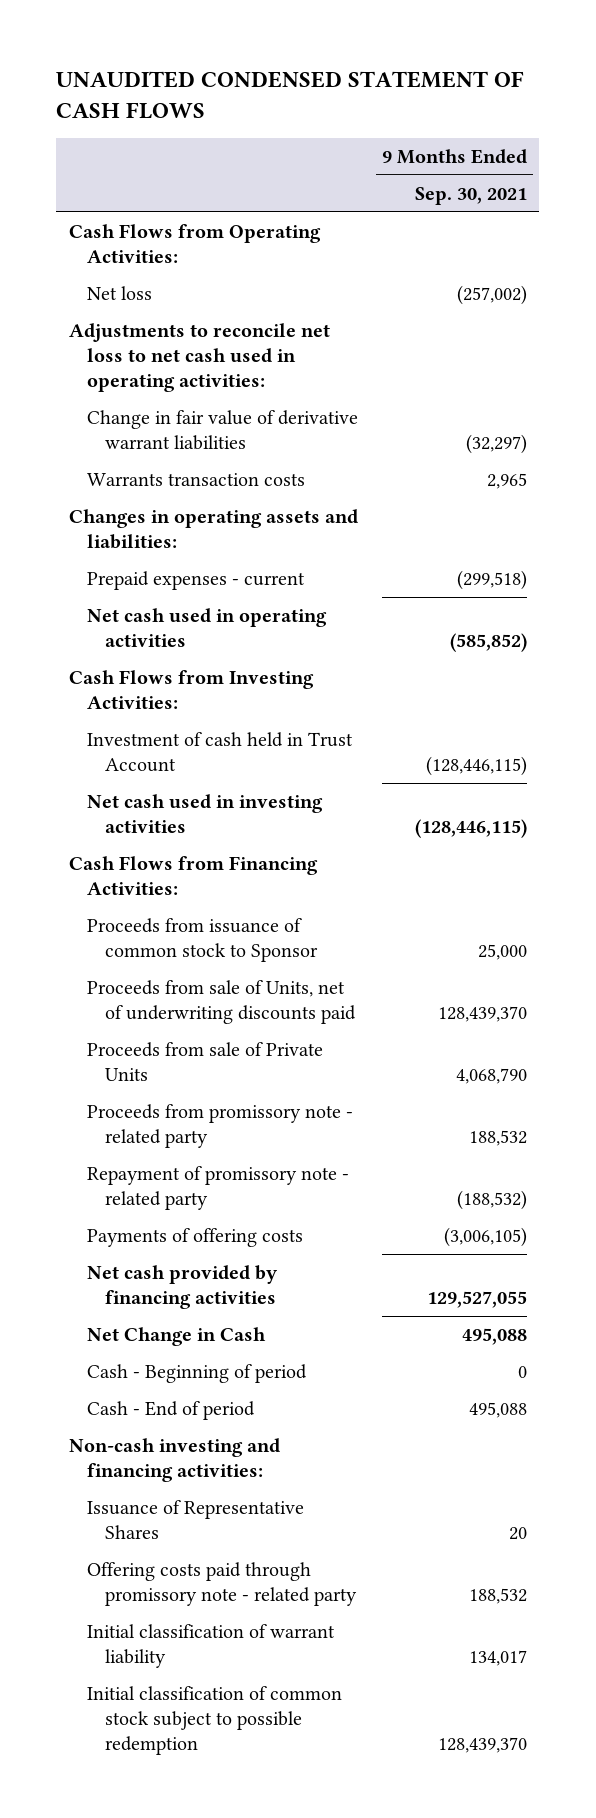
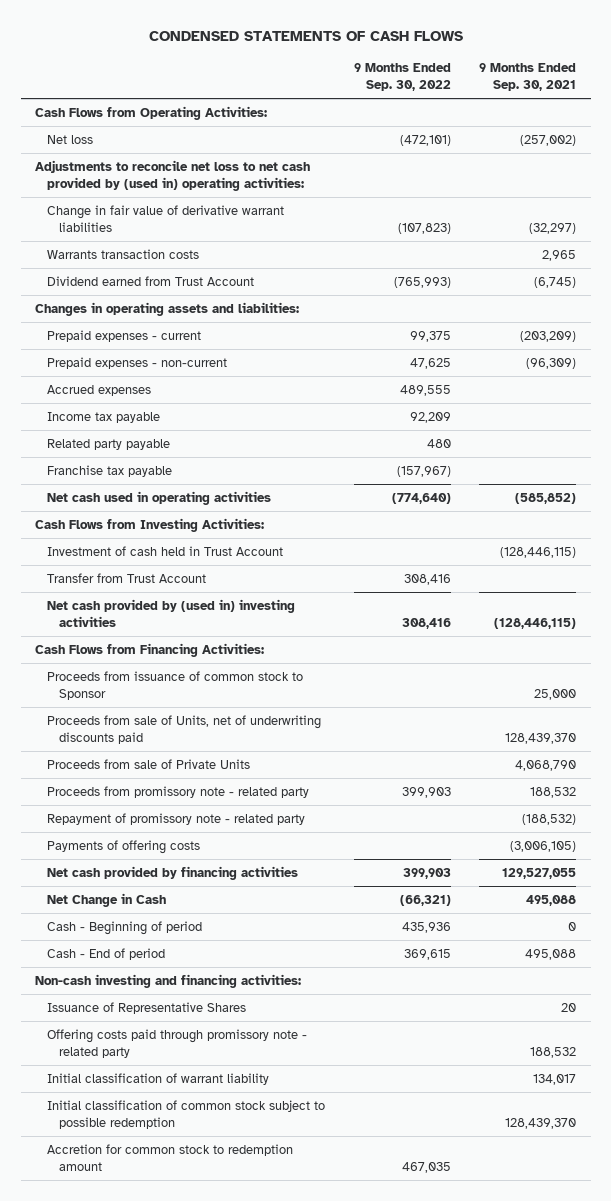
[56,71,525,119] UNAUDITED CONDENSED STATEMENT OF CASH FLOWS -> [148,31,463,42] CONDENSED STATEMENTS OF CASH FLOWS
none -> [353,63,451,92] 9 Months Ended Sep. 30, 2022
[68,322,330,393] Adjustments to reconcile net loss to net cash used in operating activities: -> [34,159,310,191] Adjustments to reconcile net loss to net cash provided by (used in) operating activities:
none -> [46,275,254,286] Dividend earned from Trust Account
[457,569,528,590] (299,518) -> [520,330,577,342] (203,209)
none -> [46,356,227,369] Prepaid expenses - non-current
none -> [46,384,151,396] Accrued expenses
none -> [46,411,160,423] Income tax payable
none -> [46,438,170,450] Related party payable
none -> [46,464,172,477] Franchise tax payable
none -> [46,572,206,583] Transfer from Trust Account
[86,793,323,834] Net cash used in investing activities -> [46,598,295,627] Net cash provided by (used in) investing activities
none -> [46,1143,293,1171] Accretion for common stock to redemption amount

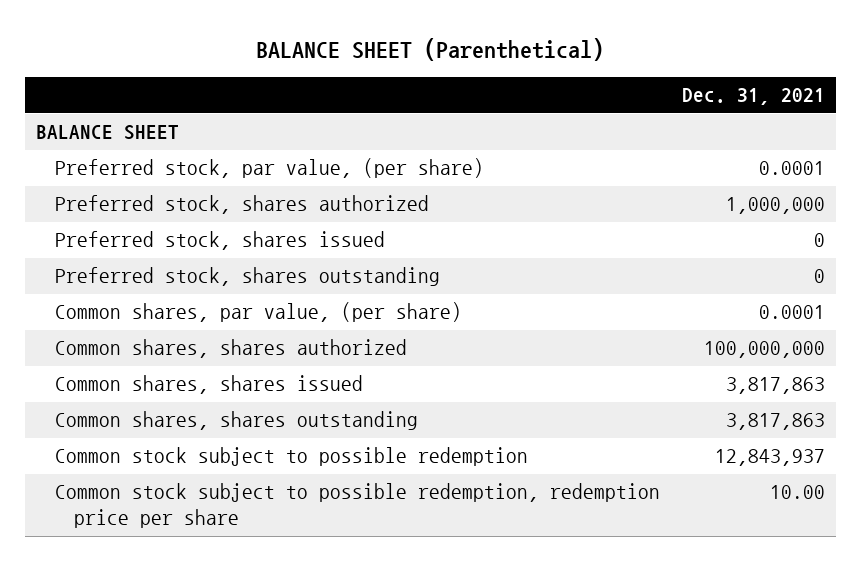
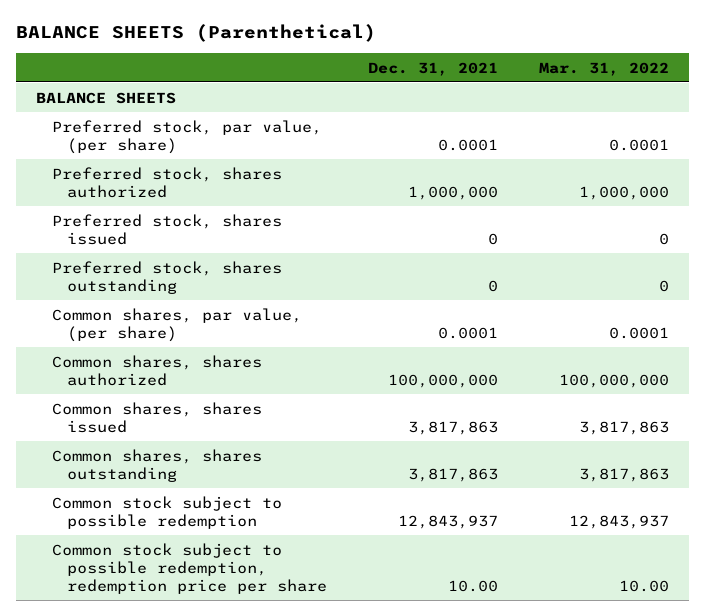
[256,37,605,61] BALANCE SHEET (Parenthetical) -> [15,24,376,43] BALANCE SHEETS (Parenthetical)
none -> [538,61,669,76] Mar. 31, 2022
[35,125,179,141] BALANCE SHEET -> [35,91,176,104] BALANCE SHEETS

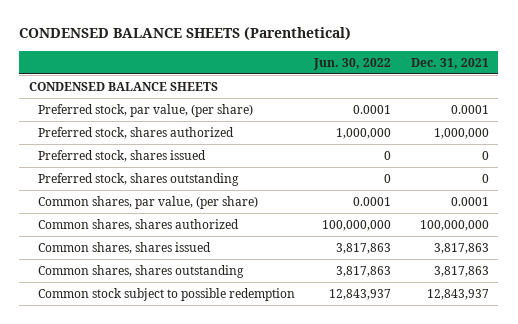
[15,24,376,43] BALANCE SHEETS (Parenthetical) -> [19,27,352,41] CONDENSED BALANCE SHEETS (Parenthetical)
[538,61,669,76] Mar. 31, 2022 -> none
none -> [313,57,392,70] Jun. 30, 2022
[35,91,176,104] BALANCE SHEETS -> [29,82,219,92] CONDENSED BALANCE SHEETS
[51,542,328,594] Common stock subject to possible redemption, redemption price per share -> none

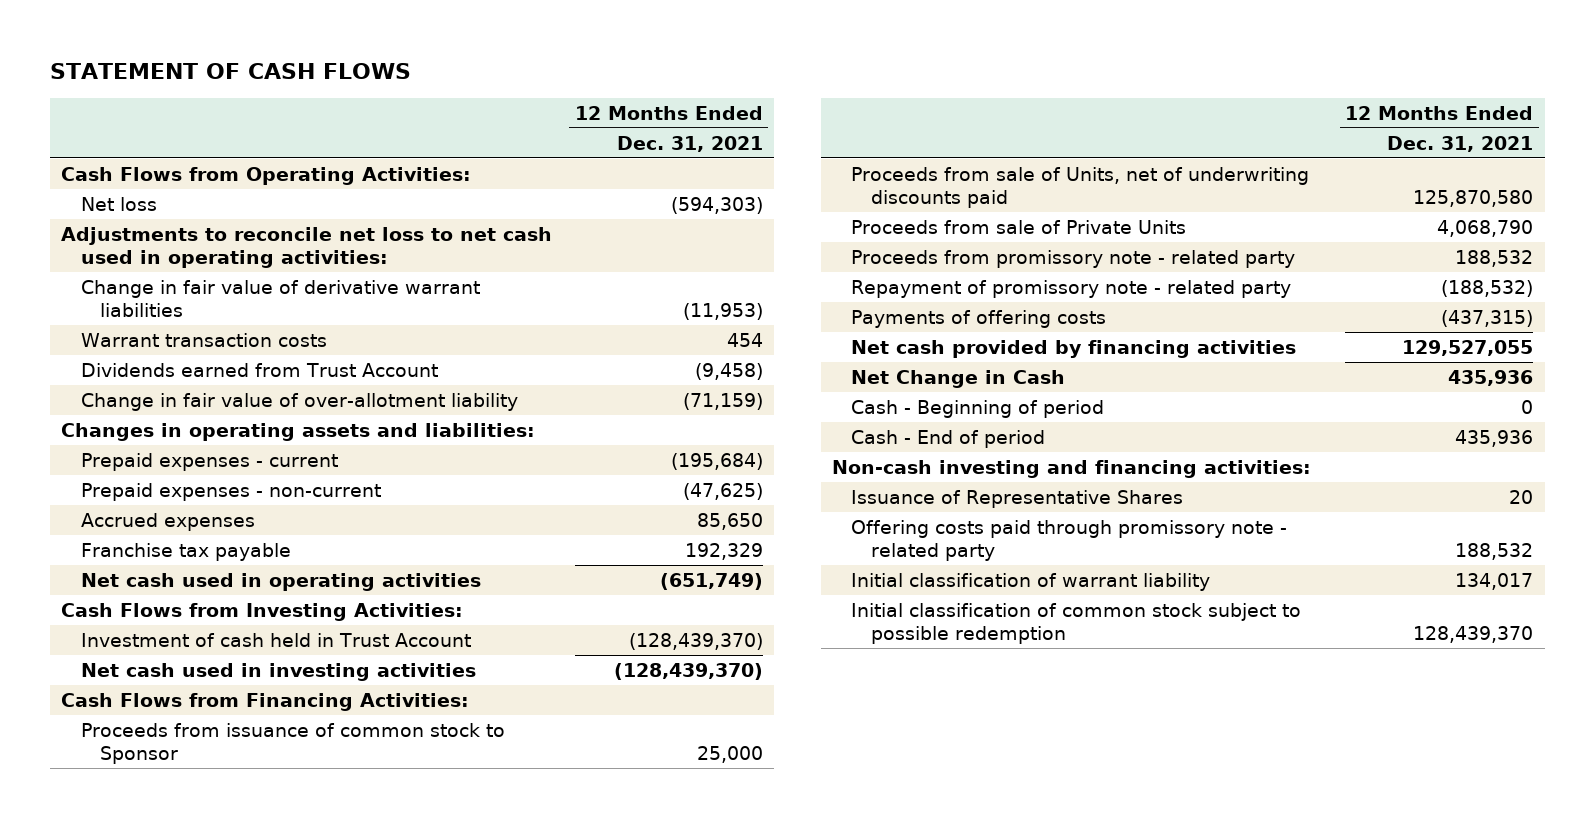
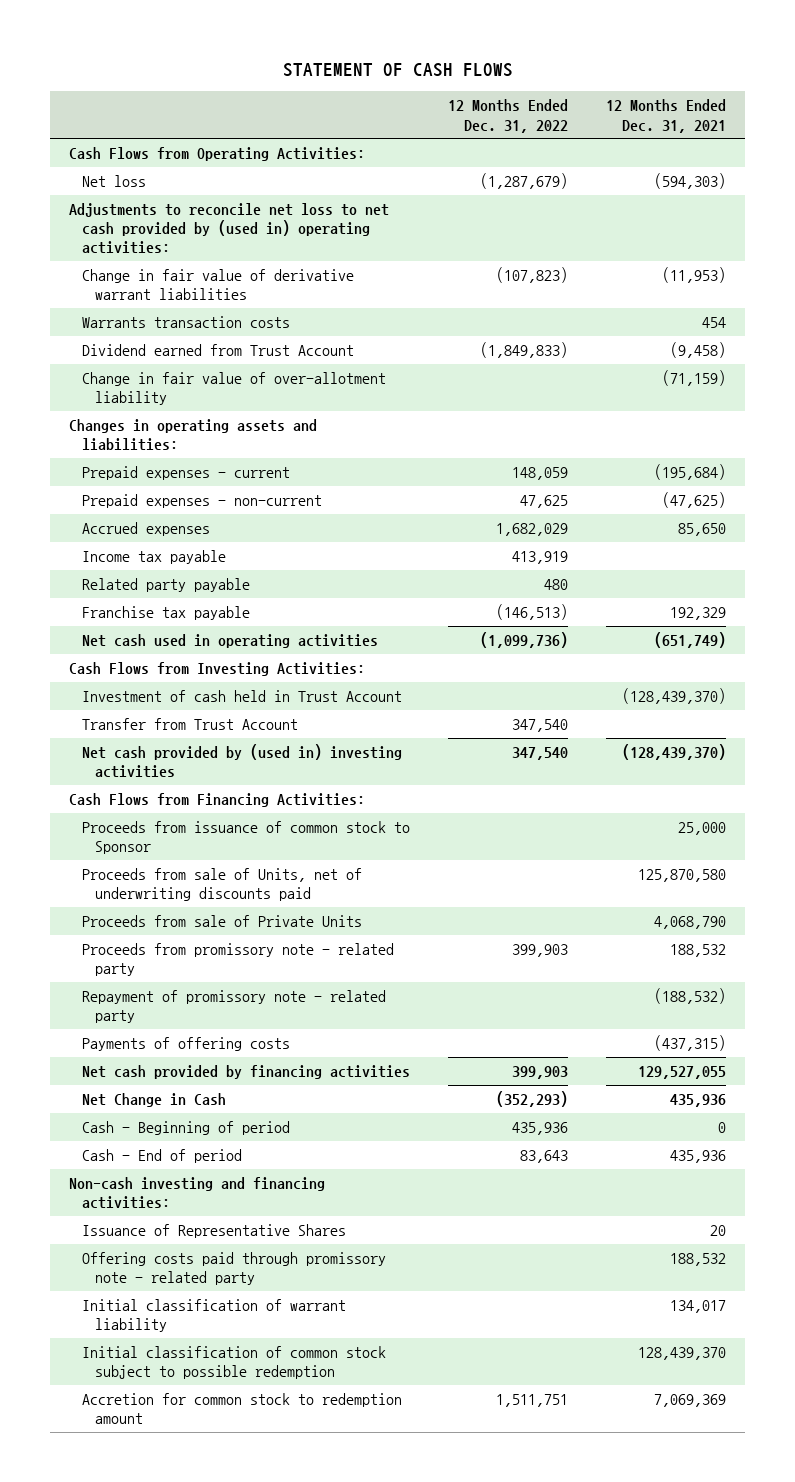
none -> [448,99,569,133] 12 Months Ended Dec. 31, 2022
[61,226,553,268] Adjustments to reconcile net loss to net cash used in operating activities: -> [68,203,389,255] Adjustments to reconcile net loss to net cash provided by (used in) operating activities:
[80,332,327,347] Warrant transaction costs -> [81,316,290,329] Warrants transaction costs
[80,362,438,377] Dividends earned from Trust Account -> [81,344,354,357] Dividend earned from Trust Account
none -> [81,550,226,565] Income tax payable
none -> [81,578,250,593] Related party payable
none -> [81,718,298,731] Transfer from Trust Account
[80,662,476,681] Net cash used in investing activities -> [81,744,402,779] Net cash provided by (used in) investing activities
none -> [81,1393,402,1425] Accretion for common stock to redemption amount

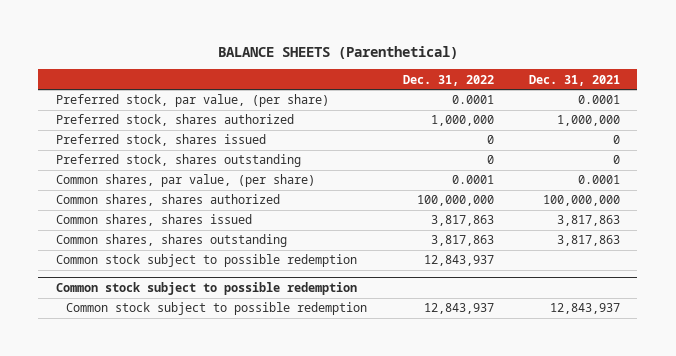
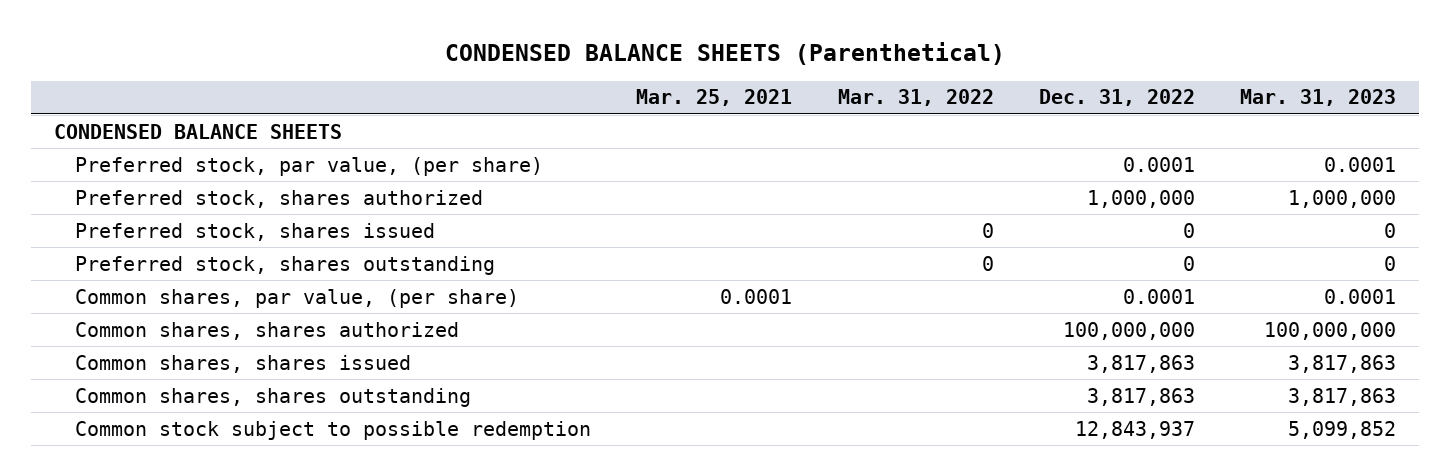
[217,46,458,60] BALANCE SHEETS (Parenthetical) -> [445,42,1006,66] CONDENSED BALANCE SHEETS (Parenthetical)
[528,74,620,86] Dec. 31, 2021 -> none
none -> [636,89,793,107] Mar. 25, 2021
none -> [837,89,994,107] Mar. 31, 2022
none -> [1240,89,1397,107] Mar. 31, 2023
none -> [53,123,342,139] CONDENSED BALANCE SHEETS
[55,282,357,296] Common stock subject to possible redemption -> none
[66,302,368,316] Common stock subject to possible redemption -> none

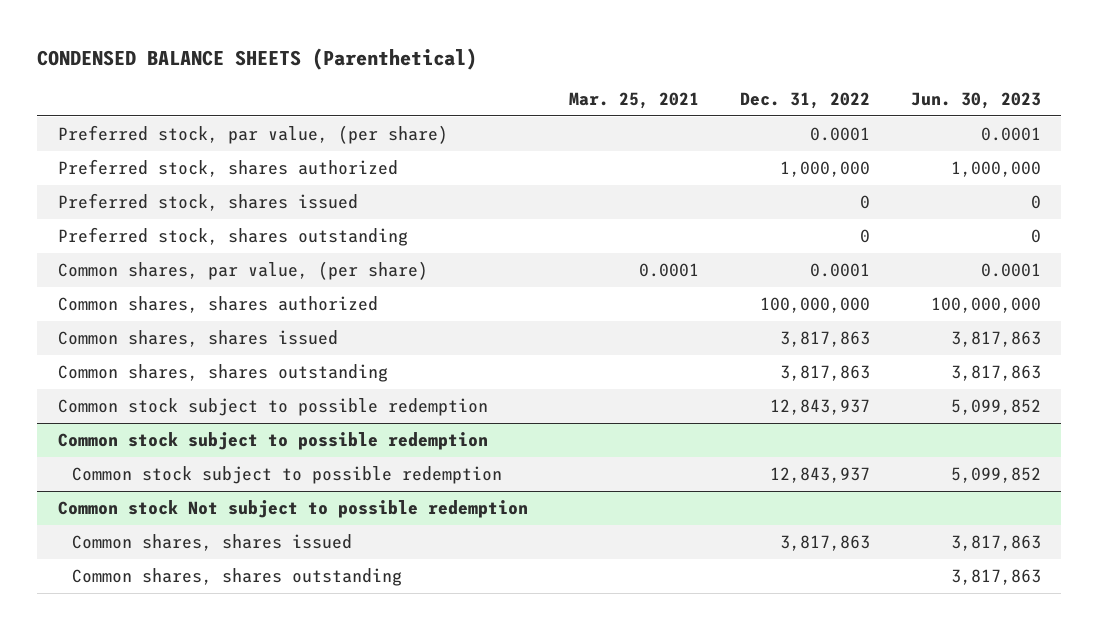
[837,89,994,107] Mar. 31, 2022 -> none
[1240,89,1397,107] Mar. 31, 2023 -> none
none -> [910,91,1041,109] Jun. 30, 2023
[53,123,342,139] CONDENSED BALANCE SHEETS -> none
none -> [57,431,488,450] Common stock subject to possible redemption
none -> [71,465,502,484] Common stock subject to possible redemption
none -> [57,499,528,518] Common stock Not subject to possible redemption
none -> [71,533,352,551] Common shares, shares issued
none -> [71,567,402,586] Common shares, shares outstanding

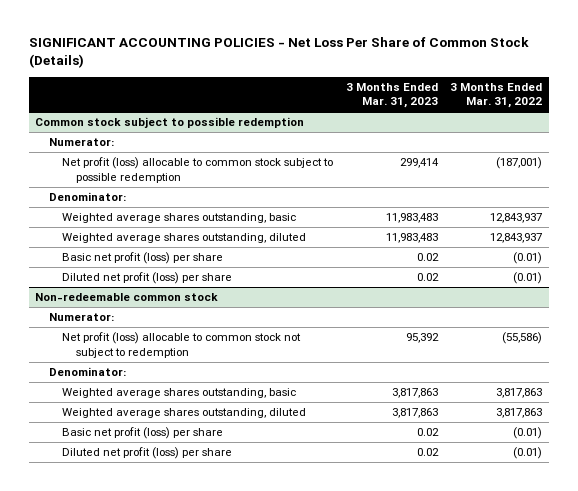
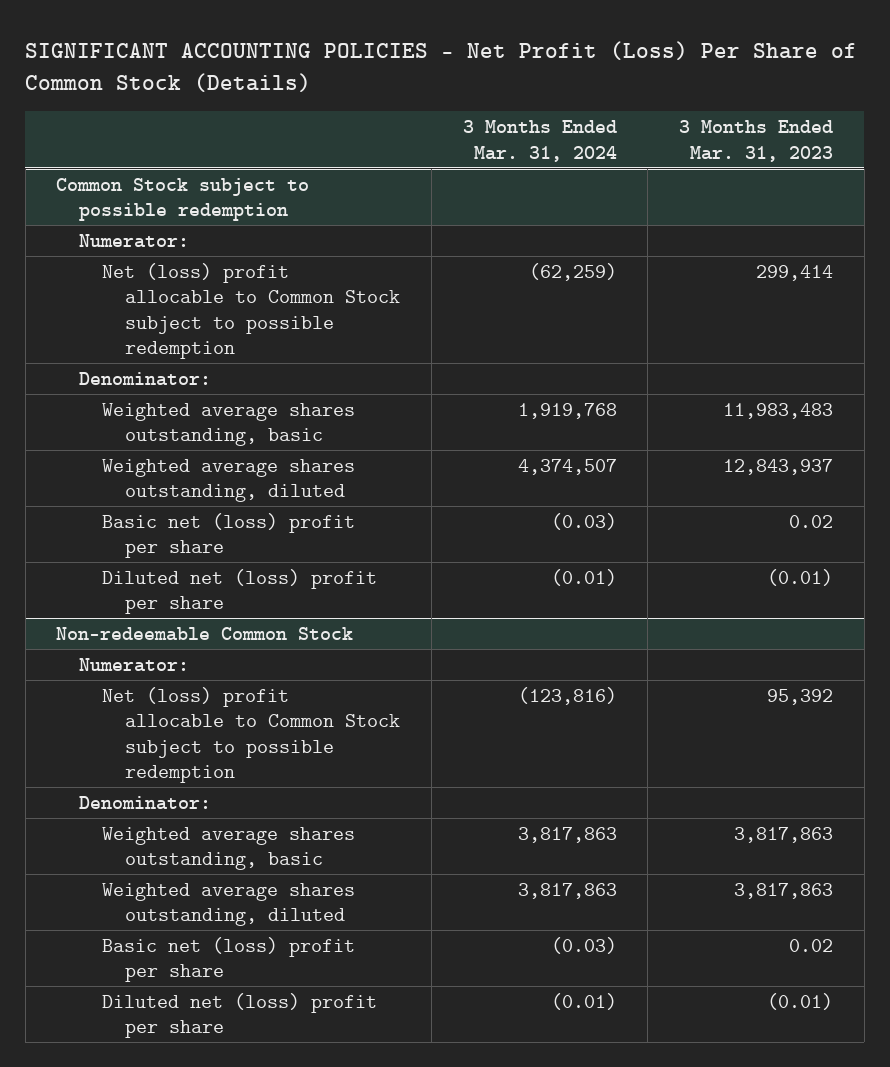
[28,36,529,69] SIGNIFICANT ACCOUNTING POLICIES - Net Loss Per Share of Common Stock (Details) -> [25,40,858,93] SIGNIFICANT ACCOUNTING POLICIES - Net Profit (Loss) Per Share of Common Stock (Details)
[450,83,543,109] 3 Months Ended Mar. 31, 2022 -> none
none -> [462,120,617,162] 3 Months Ended Mar. 31, 2024
[35,117,305,129] Common stock subject to possible redemption -> [56,177,310,222] Common Stock subject to possible redemption
[62,157,334,183] Net profit (loss) allocable to common stock subject to possible redemption -> [102,262,401,360] Net (loss) profit allocable to Common Stock subject to possible redemption
[385,233,438,244] 11,983,483 -> [723,458,834,475] 12,843,937
[62,252,224,265] Basic net profit (loss) per share -> [102,512,356,559] Basic net (loss) profit per share
[62,272,233,285] Diluted net profit (loss) per share -> [102,568,378,615] Diluted net (loss) profit per share
[416,273,439,282] 0.02 -> [767,568,834,586] (0.01)
[35,293,219,302] Non-redeemable common stock -> [56,626,354,641] Non-redeemable Common Stock
[62,332,302,358] Net profit (loss) allocable to common stock not subject to redemption -> [102,686,401,784] Net (loss) profit allocable to Common Stock subject to possible redemption
[62,427,224,440] Basic net profit (loss) per share -> [102,936,356,983] Basic net (loss) profit per share
[62,447,233,460] Diluted net profit (loss) per share -> [102,992,378,1039] Diluted net (loss) profit per share
[416,448,439,457] 0.02 -> [767,992,834,1010] (0.01)

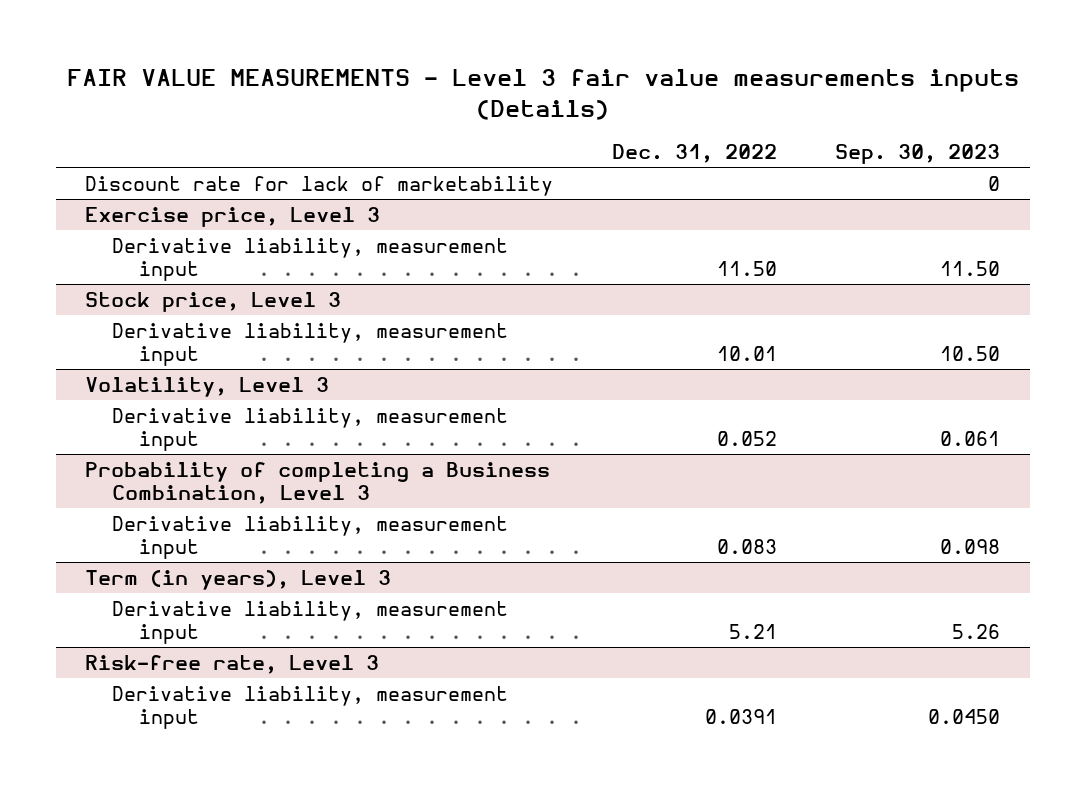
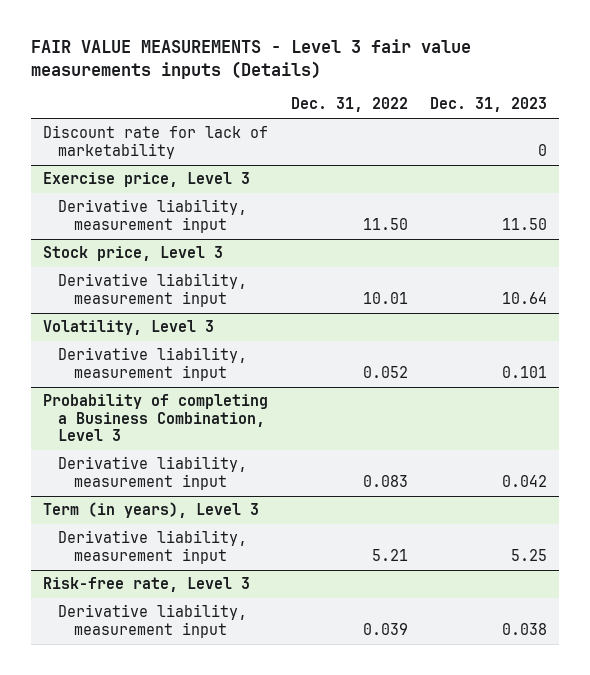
[835,144,1001,165] Sep. 30, 2023 -> none
none -> [430,97,548,113] Dec. 31, 2023
[704,709,777,725] 0.0391 -> [362,622,408,635] 0.039

